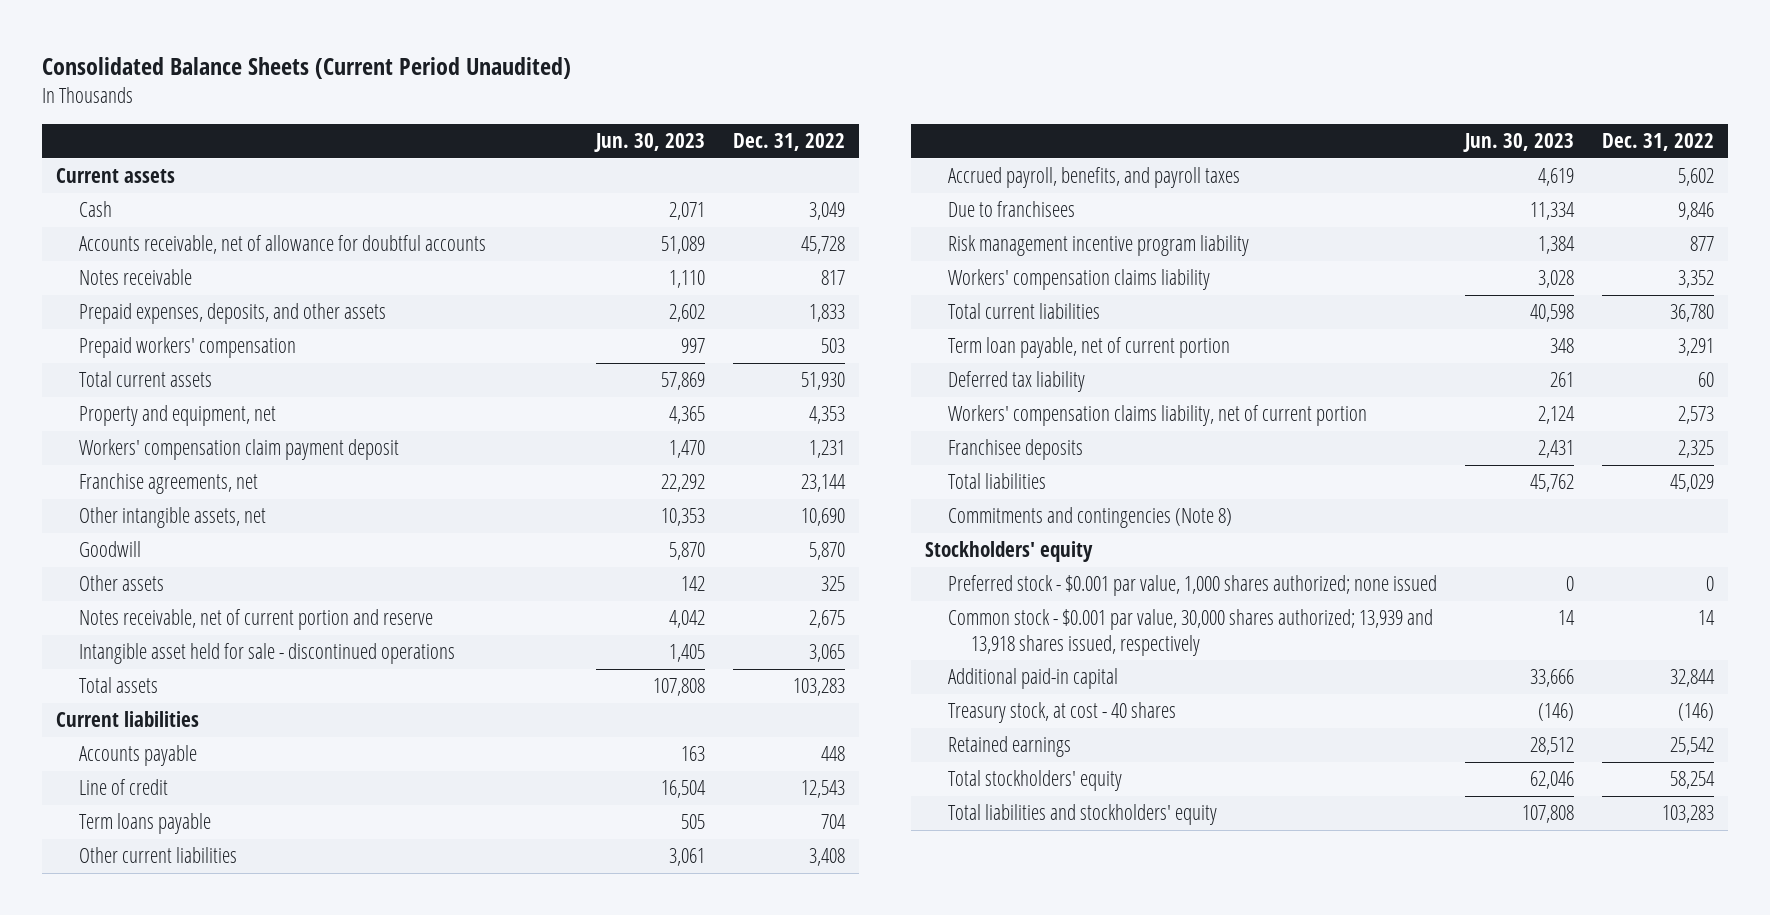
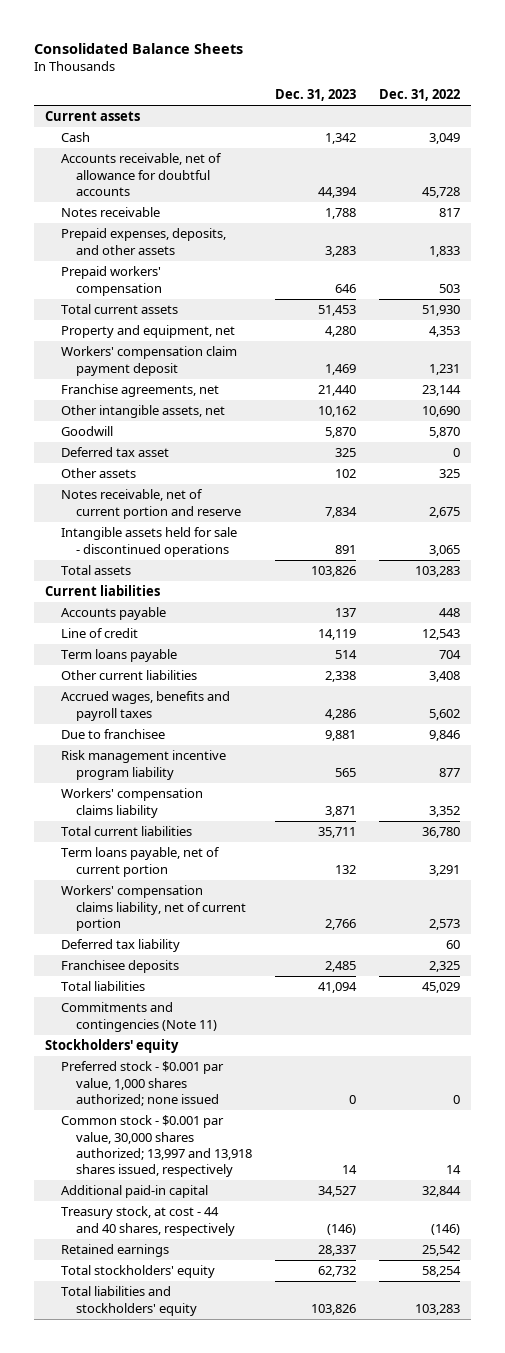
[41,56,571,79] Consolidated Balance Sheets (Current Period Unaudited) -> [33,42,243,54] Consolidated Balance Sheets
[593,133,705,153] Jun. 30, 2023 -> none
none -> [275,89,357,102] Dec. 31, 2023
none -> [60,447,169,458] Deferred tax asset
[78,643,455,665] Intangible asset held for sale - discontinued operations -> [60,527,237,557] Intangible assets held for sale - discontinued operations
[947,167,1240,189] Accrued payroll, benefits, and payroll taxes -> [60,691,230,721] Accrued wages, benefits and payroll taxes
[947,201,1075,218] Due to franchisees -> [60,729,165,740] Due to franchisee
[947,337,1230,359] Term loan payable, net of current portion -> [60,847,220,877] Term loans payable, net of current portion
[947,371,1085,393] Deferred tax liability -> [60,939,180,953] Deferred tax liability
[947,507,1232,529] Commitments and contingencies (Note 8) -> [60,1002,218,1032] Commitments and contingencies (Note 11)
[947,609,1433,656] Common stock - $0.001 par value, 30,000 shares authorized; 13,939 and 13,918 shares issued, respectively -> [60,1115,253,1178] Common stock - $0.001 par value, 30,000 shares authorized; 13,997 and 13,918 shares issued, respectively
[947,702,1176,724] Treasury stock, at cost - 40 shares -> [60,1206,236,1236] Treasury stock, at cost - 44 and 40 shares, respectively

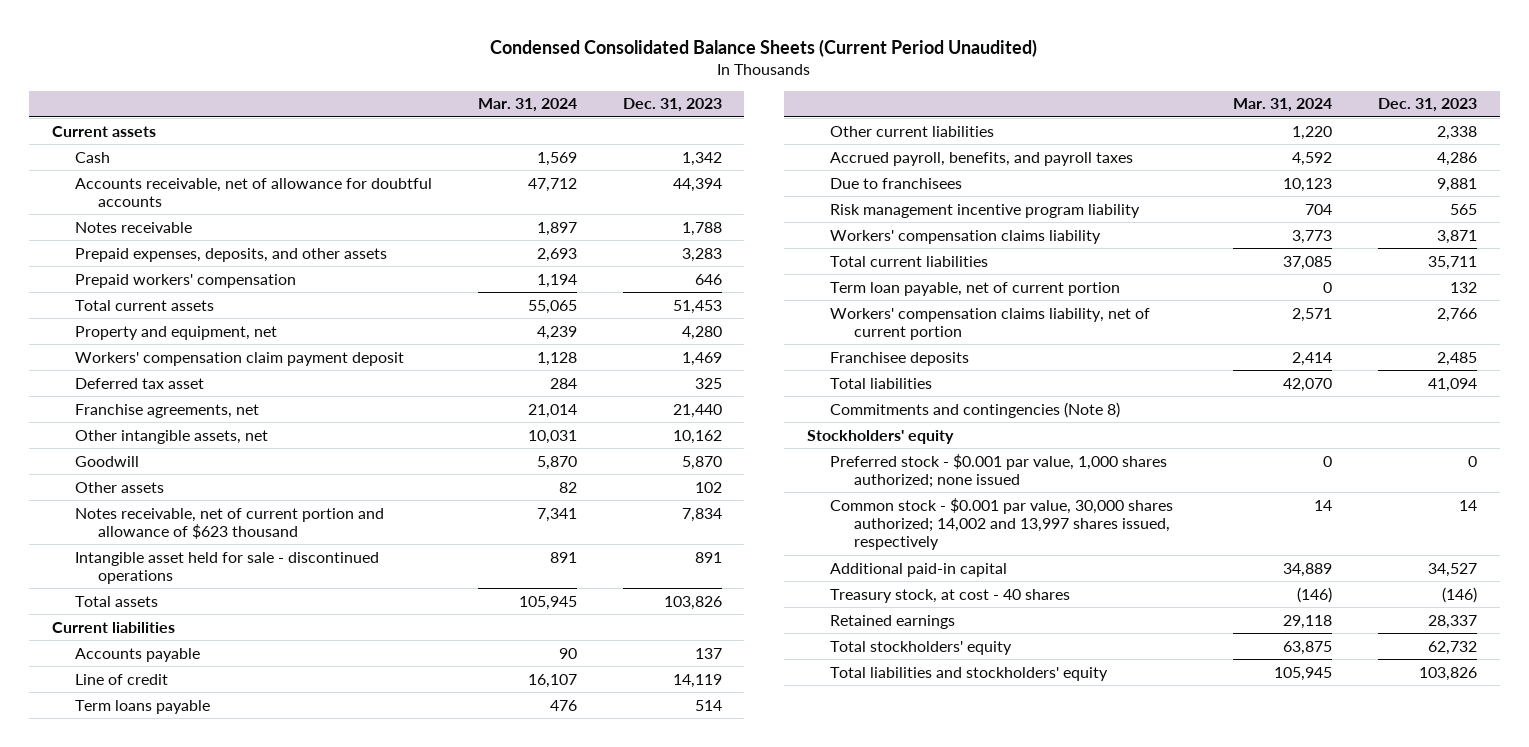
[33,42,243,54] Consolidated Balance Sheets -> [490,38,1038,57] Condensed Consolidated Balance Sheets (Current Period Unaudited)
[379,89,461,102] Dec. 31, 2022 -> none
none -> [477,98,577,113] Mar. 31, 2024
[60,447,169,458] Deferred tax asset -> [75,377,205,389] Deferred tax asset
[60,489,242,519] Notes receivable, net of current portion and reserve -> [75,507,385,539] Notes receivable, net of current portion and allowance of $623 thousand
[60,527,237,557] Intangible assets held for sale - discontinued operations -> [75,551,380,584] Intangible asset held for sale - discontinued operations
[60,691,230,721] Accrued wages, benefits and payroll taxes -> [830,151,1134,166] Accrued payroll, benefits, and payroll taxes
[60,729,165,740] Due to franchisee -> [830,177,963,189] Due to franchisees
[60,847,220,877] Term loans payable, net of current portion -> [830,281,1121,296] Term loan payable, net of current portion
[60,939,180,953] Deferred tax liability -> none
[60,1002,218,1032] Commitments and contingencies (Note 11) -> [830,401,1121,418] Commitments and contingencies (Note 8)
[60,1115,253,1178] Common stock - $0.001 par value, 30,000 shares authorized; 13,997 and 13,918 shares issued, respectively -> [830,497,1174,551] Common stock - $0.001 par value, 30,000 shares authorized; 14,002 and 13,997 shares issued, respectively
[60,1206,236,1236] Treasury stock, at cost - 44 and 40 shares, respectively -> [830,588,1071,603] Treasury stock, at cost - 40 shares

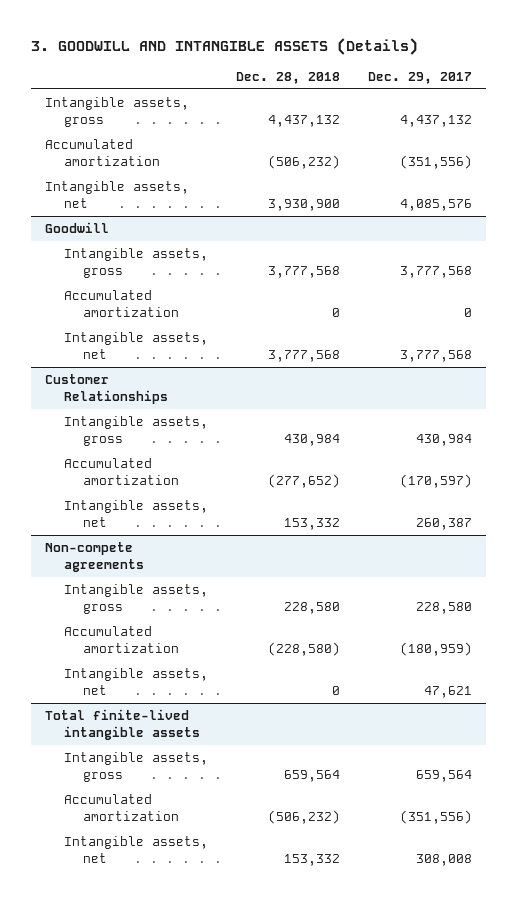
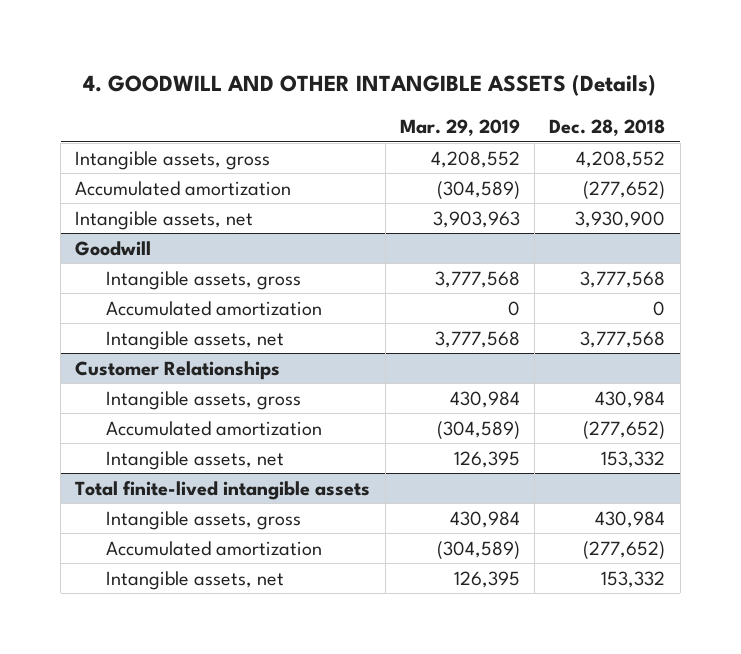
[30,37,418,55] 3. GOODWILL AND INTANGIBLE ASSETS (Details) -> [83,74,657,97] 4. GOODWILL AND OTHER INTANGIBLE ASSETS (Details)
[367,71,472,84] Dec. 29, 2017 -> none
none -> [399,119,520,137] Mar. 29, 2019
[267,114,340,127] 4,437,132 -> [576,150,666,168] 4,208,552
[267,154,340,169] (506,232) -> [583,180,666,200] (277,652)
[44,541,144,572] Non-compete agreements -> none
[63,583,208,614] Intangible assets, gross -> none
[63,625,180,653] Accumulated amortization -> none
[63,667,208,695] Intangible assets, net -> none
[283,769,340,782] 659,564 -> [595,510,666,528] 430,984
[267,809,340,824] (506,232) -> [583,540,666,560] (277,652)

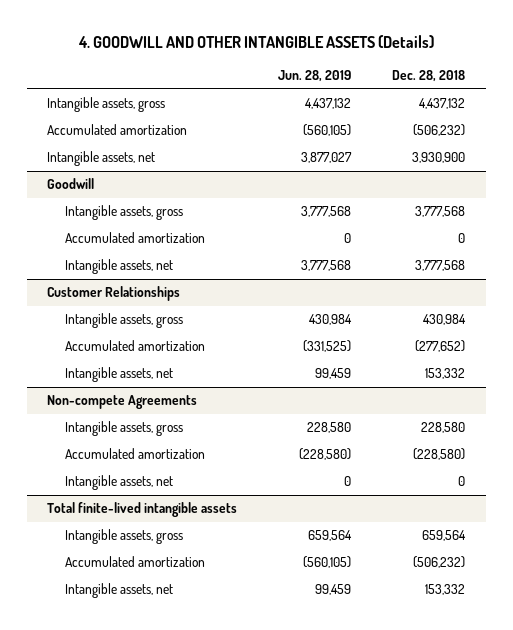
[399,119,520,137] Mar. 29, 2019 -> none
none -> [278,70,352,83] Jun. 28, 2019
[576,150,666,168] 4,208,552 -> [419,98,466,110] 4,437,132
[583,180,666,200] (277,652) -> [413,124,466,137] (506,232)
none -> [47,395,198,410] Non-compete Agreements
none -> [64,421,183,437] Intangible assets, gross
none -> [64,448,205,460] Accumulated amortization
none -> [64,475,173,491] Intangible assets, net
[595,510,666,528] 430,984 -> [422,530,467,542] 659,564
[583,540,666,560] (277,652) -> [413,556,466,569] (506,232)

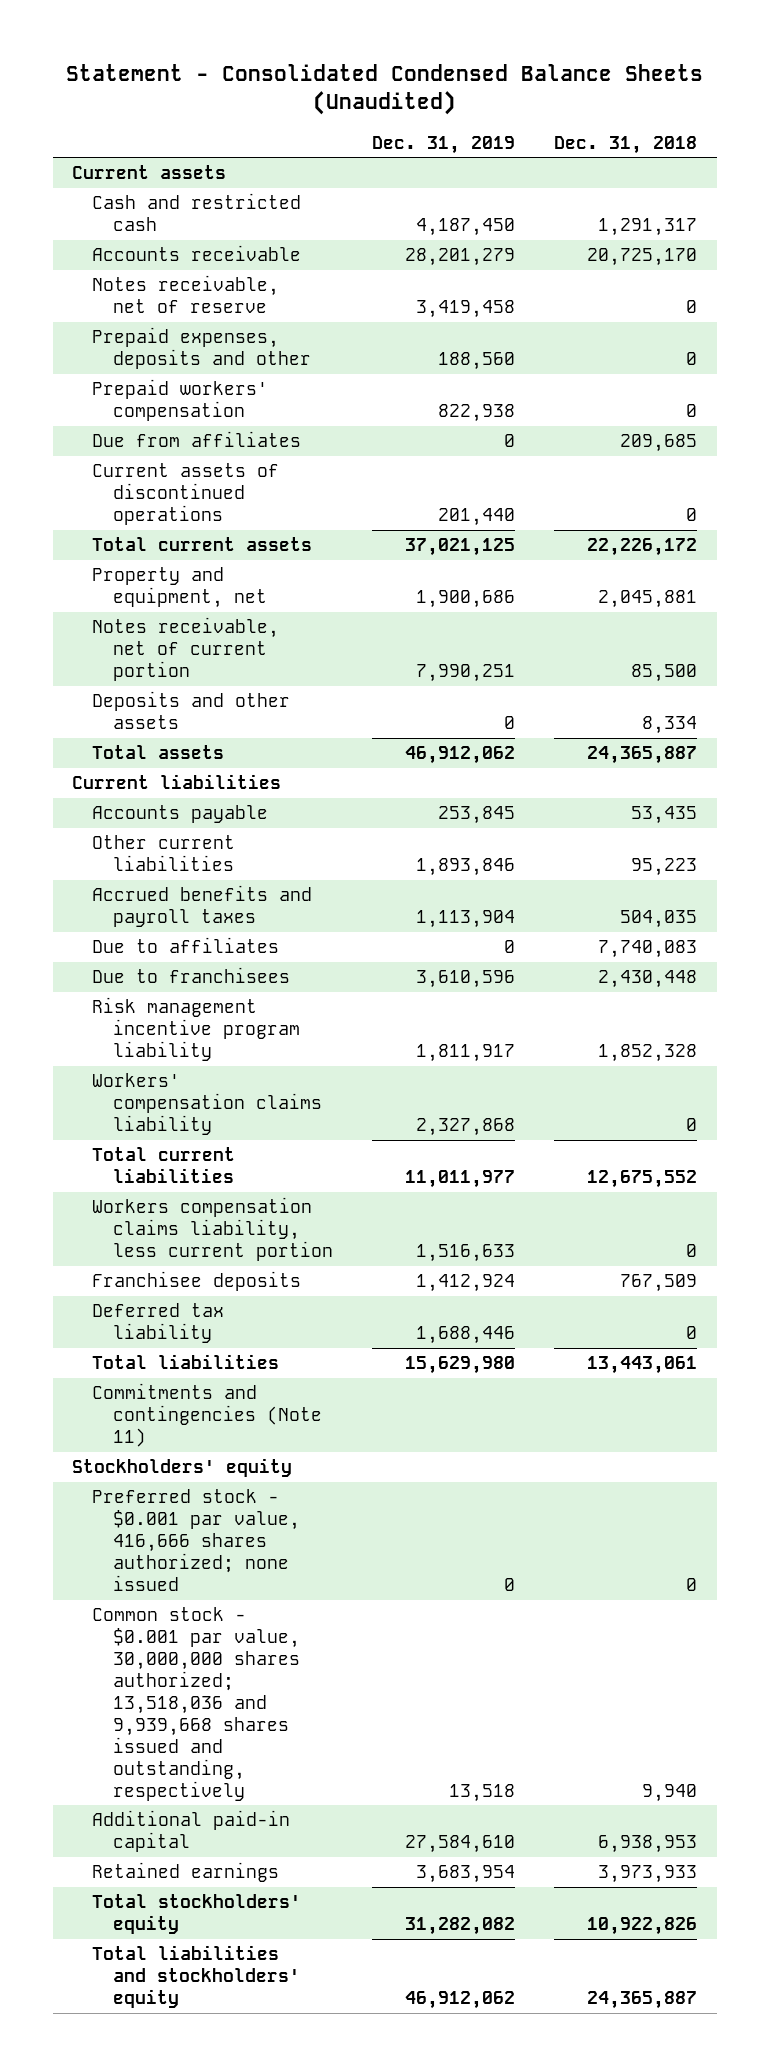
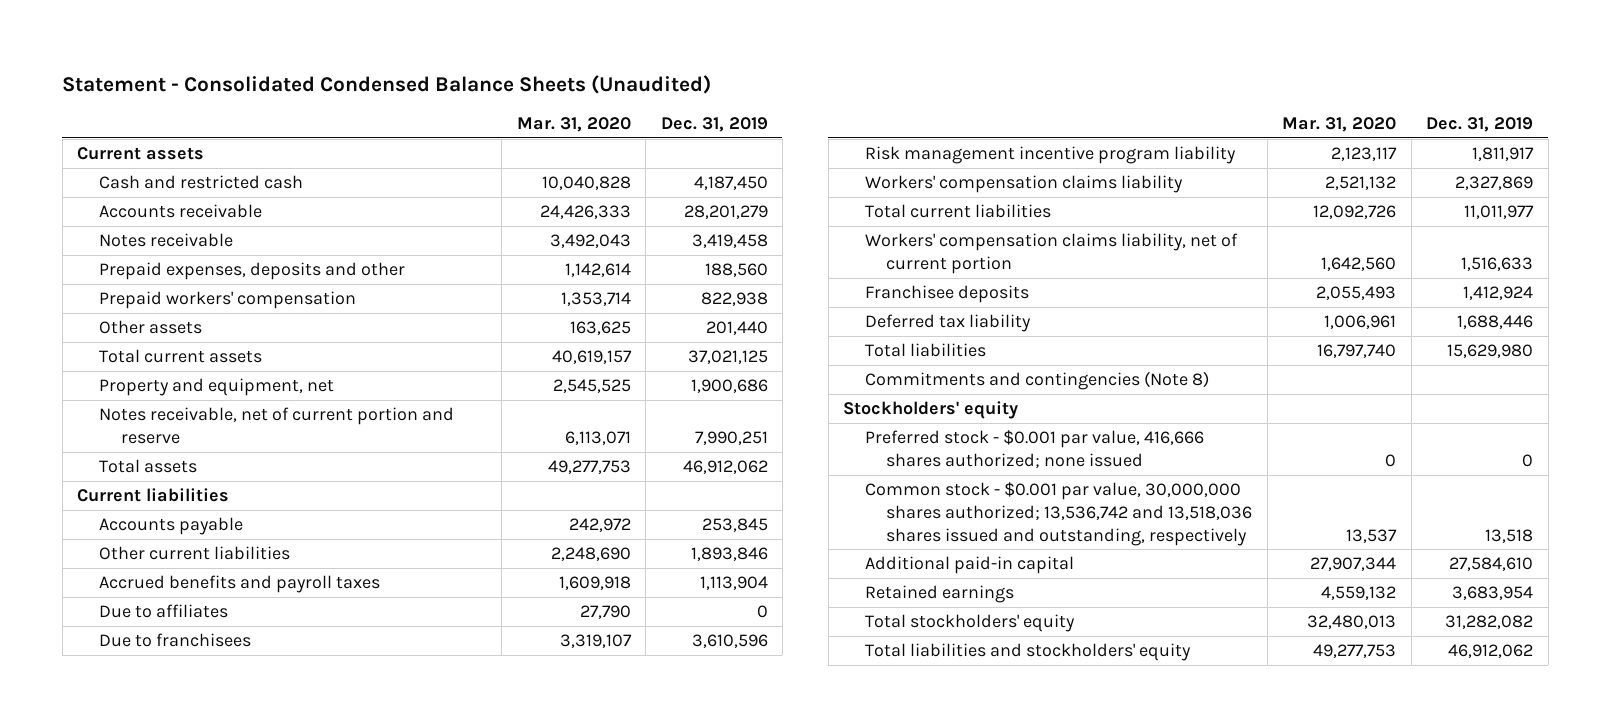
[554,135,698,154] Dec. 31, 2018 -> none
none -> [516,117,631,133] Mar. 31, 2020
[92,275,280,314] Notes receivable, net of reserve -> [99,233,234,248] Notes receivable
[92,431,302,448] Due from affiliates -> none
[92,463,280,526] Current assets of discontinued operations -> [99,320,203,335] Other assets
[92,691,291,730] Deposits and other assets -> none
[92,617,280,682] Notes receivable, net of current portion -> [99,407,455,444] Notes receivable, net of current portion and reserve
[415,1118,515,1137] 2,327,868 -> [1455,176,1534,191] 2,327,869
[92,1197,333,1262] Workers compensation claims liability, less current portion -> [864,233,1238,274] Workers' compensation claims liability, net of current portion
[92,1383,322,1448] Commitments and contingencies (Note 11) -> [864,371,1209,391] Commitments and contingencies (Note 8)
[92,1607,300,1801] Common stock - $0.001 par value, 30,000,000 shares authorized; 13,518,036 and 9,939,668 shares issued and outstanding, respectively -> [864,482,1253,546] Common stock - $0.001 par value, 30,000,000 shares authorized; 13,536,742 and 13,518,036 shares issued and outstanding, respectively

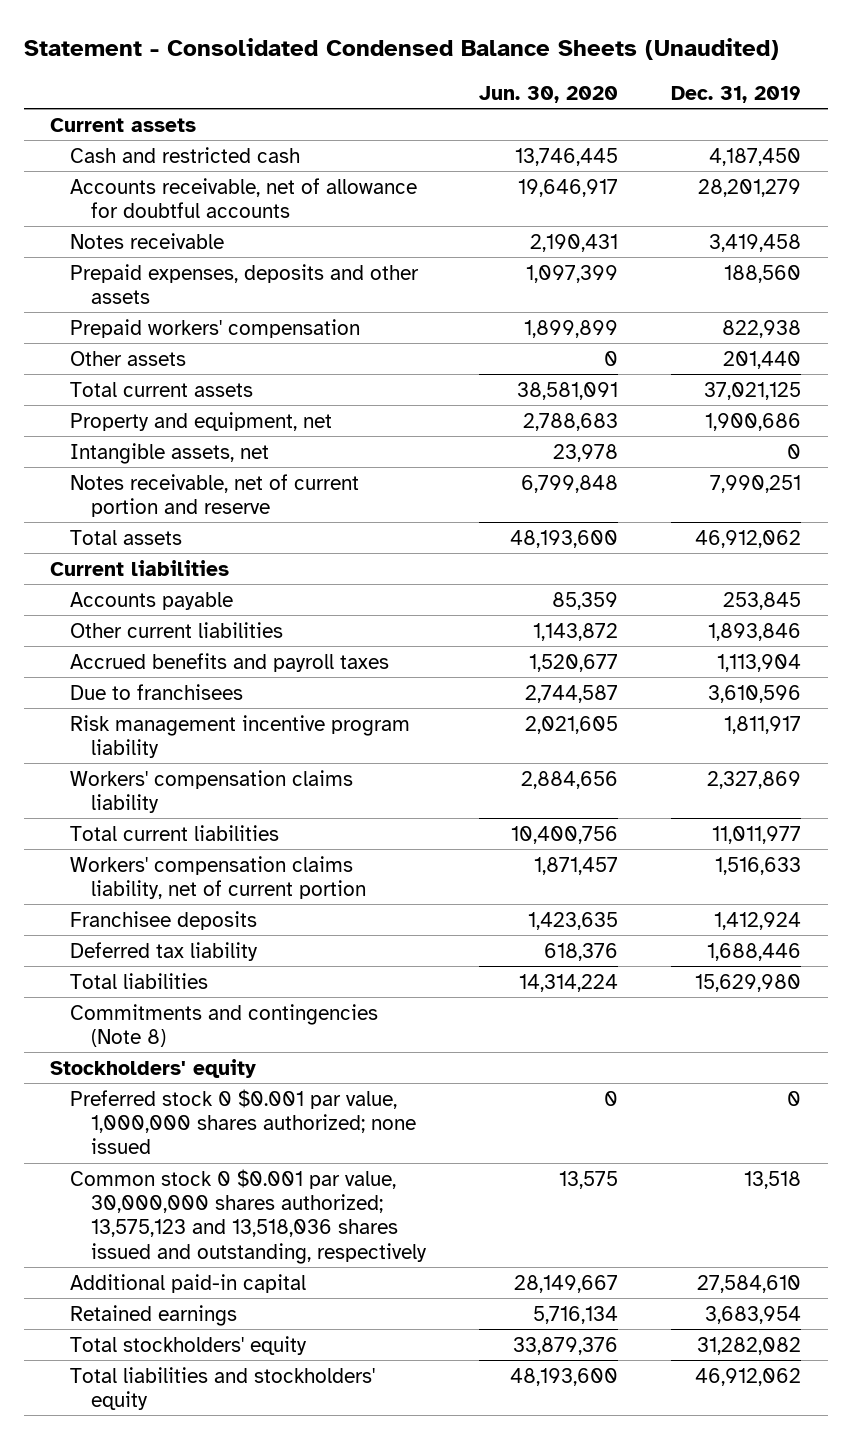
[516,117,631,133] Mar. 31, 2020 -> none
none -> [478,85,618,103] Jun. 30, 2020
[99,204,263,219] Accounts receivable -> [70,177,418,219] Accounts receivable, net of allowance for doubtful accounts
[99,262,406,281] Prepaid expenses, deposits and other -> [70,263,420,305] Prepaid expenses, deposits and other assets
none -> [70,442,270,464] Intangible assets, net
[99,604,229,619] Due to affiliates -> none
[864,430,1204,468] Preferred stock - $0.001 par value, 416,666 shares authorized; none issued -> [70,1088,416,1155] Preferred stock 0 $0.001 par value, 1,000,000 shares authorized; none issued
[864,482,1253,546] Common stock - $0.001 par value, 30,000,000 shares authorized; 13,536,742 and 13,518,036 shares issued and outstanding, respectively -> [70,1168,427,1264] Common stock 0 $0.001 par value, 30,000,000 shares authorized; 13,575,123 and 13,518,036 shares issued and outstanding, respectively

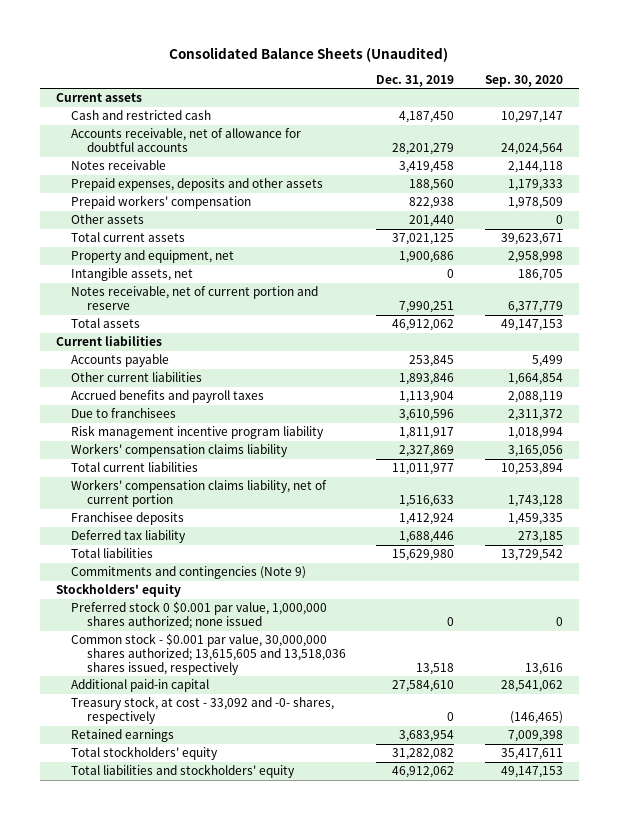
[23,38,779,61] Statement - Consolidated Condensed Balance Sheets (Unaudited) -> [169,46,449,62] Consolidated Balance Sheets (Unaudited)
[478,85,618,103] Jun. 30, 2020 -> none
none -> [485,74,564,87] Sep. 30, 2020
[70,1003,379,1048] Commitments and contingencies (Note 8) -> [71,566,307,580] Commitments and contingencies (Note 9)
[70,1168,427,1264] Common stock 0 $0.001 par value, 30,000,000 shares authorized; 13,575,123 and 13,518,036 shares issued and outstanding, respectively -> [71,633,346,675] Common stock - $0.001 par value, 30,000,000 shares authorized; 13,615,605 and 13,518,036 shares issued, respectively
none -> [71,696,335,725] Treasury stock, at cost - 33,092 and -0- shares, respectively

